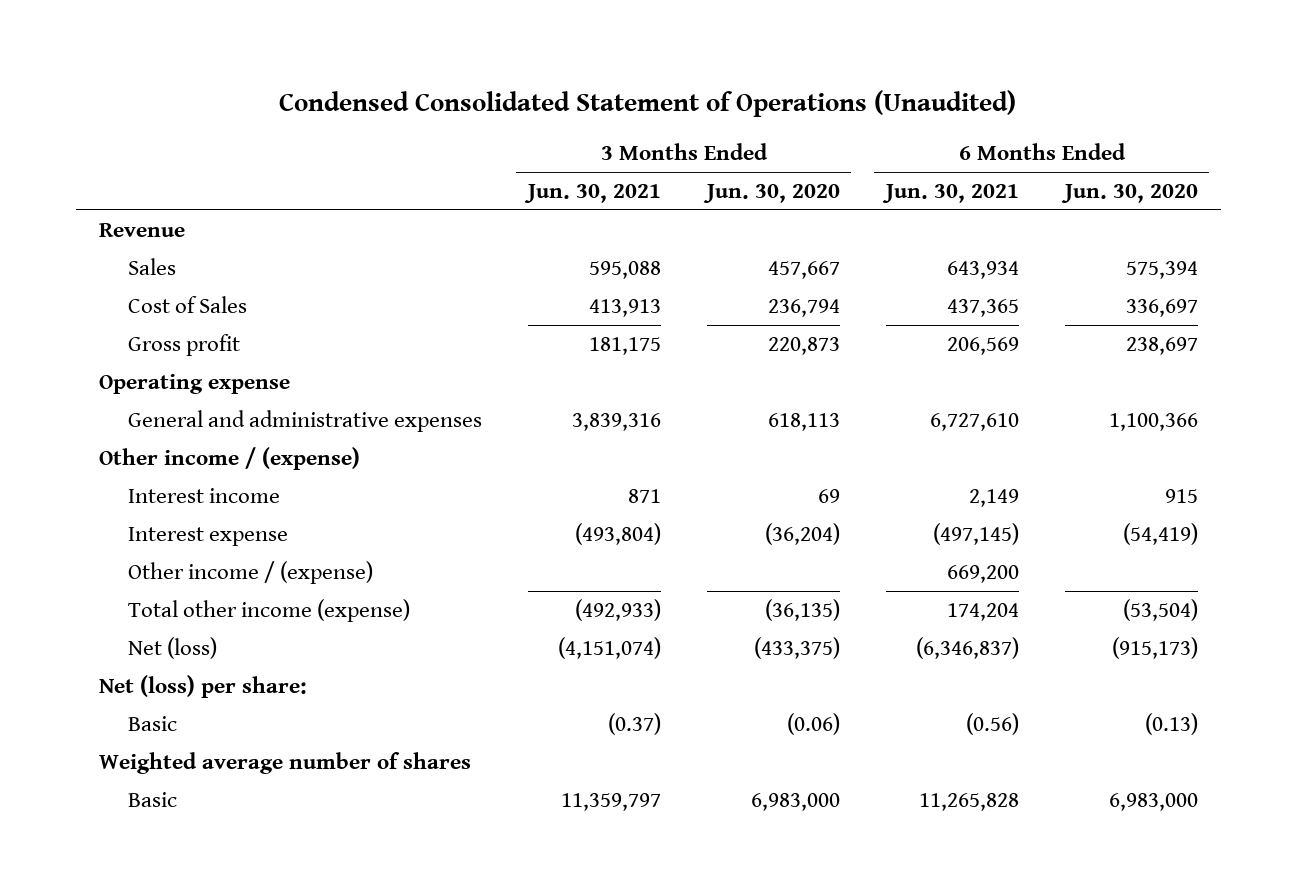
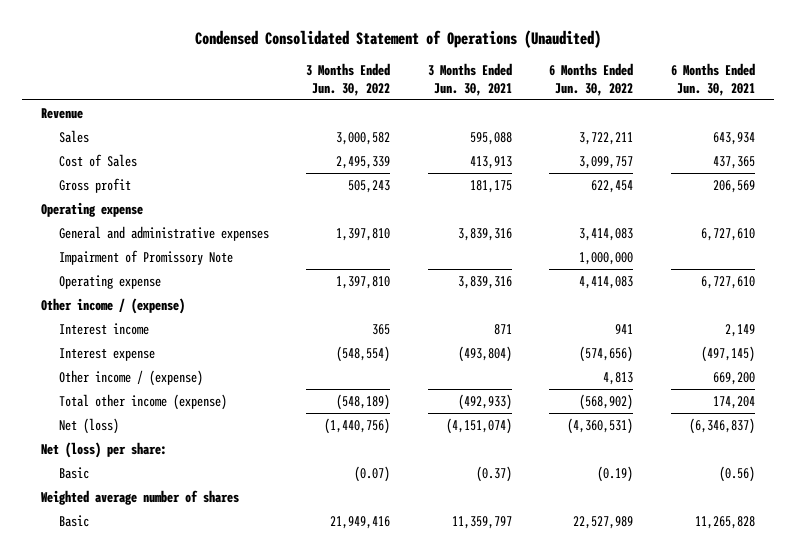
[702,184,840,204] Jun. 30, 2020 -> none
[1060,184,1198,204] Jun. 30, 2020 -> none
none -> [306,63,391,96] 3 Months Ended Jun. 30, 2022
none -> [549,63,634,96] 6 Months Ended Jun. 30, 2022
none -> [58,250,233,266] Impairment of Promissory Note
none -> [58,275,161,290] Operating expense

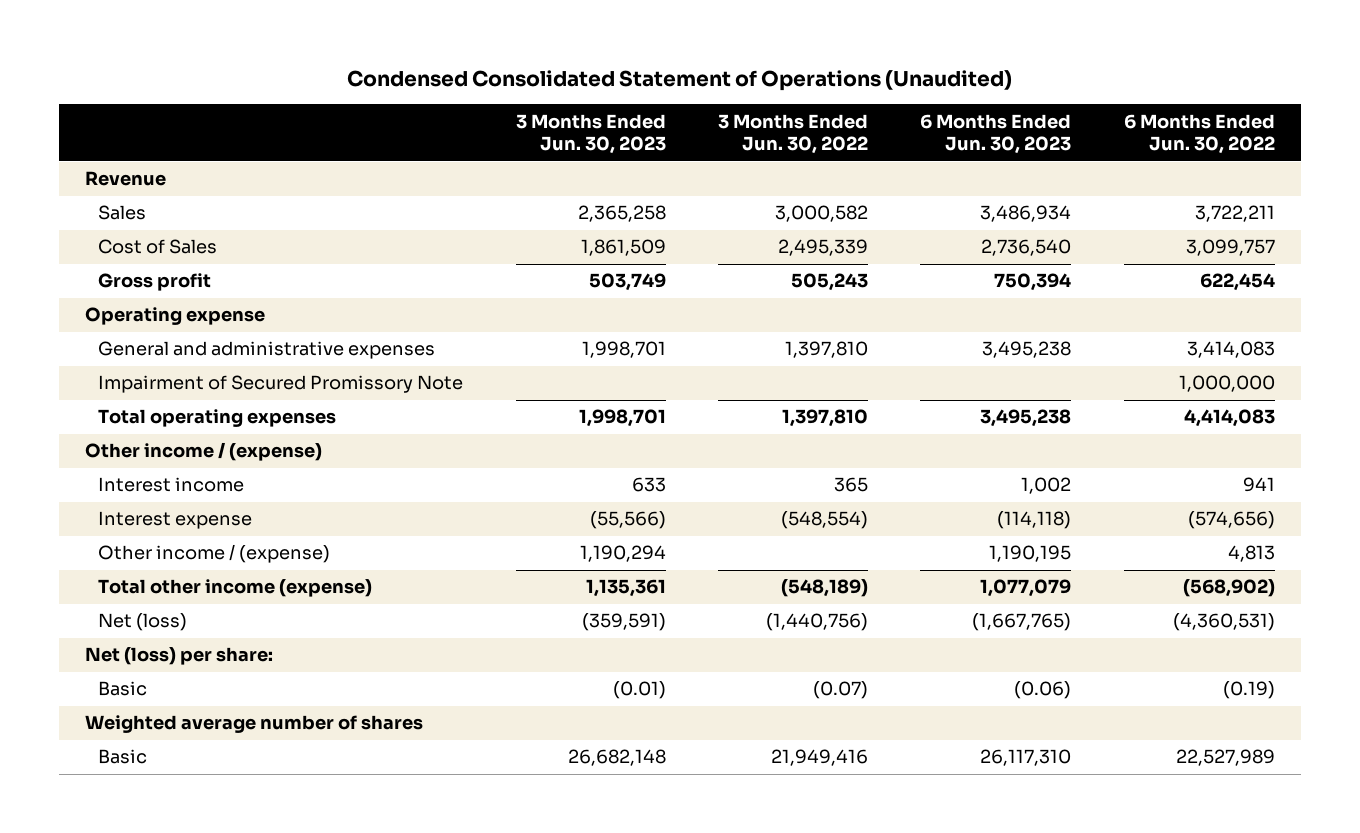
[427,63,512,96] 3 Months Ended Jun. 30, 2021 -> none
[670,63,755,96] 6 Months Ended Jun. 30, 2021 -> none
none -> [515,113,666,155] 3 Months Ended Jun. 30, 2023
none -> [920,113,1072,155] 6 Months Ended Jun. 30, 2023
[58,250,233,266] Impairment of Promissory Note -> [98,375,464,394] Impairment of Secured Promissory Note
[58,275,161,290] Operating expense -> [98,409,337,428] Total operating expenses

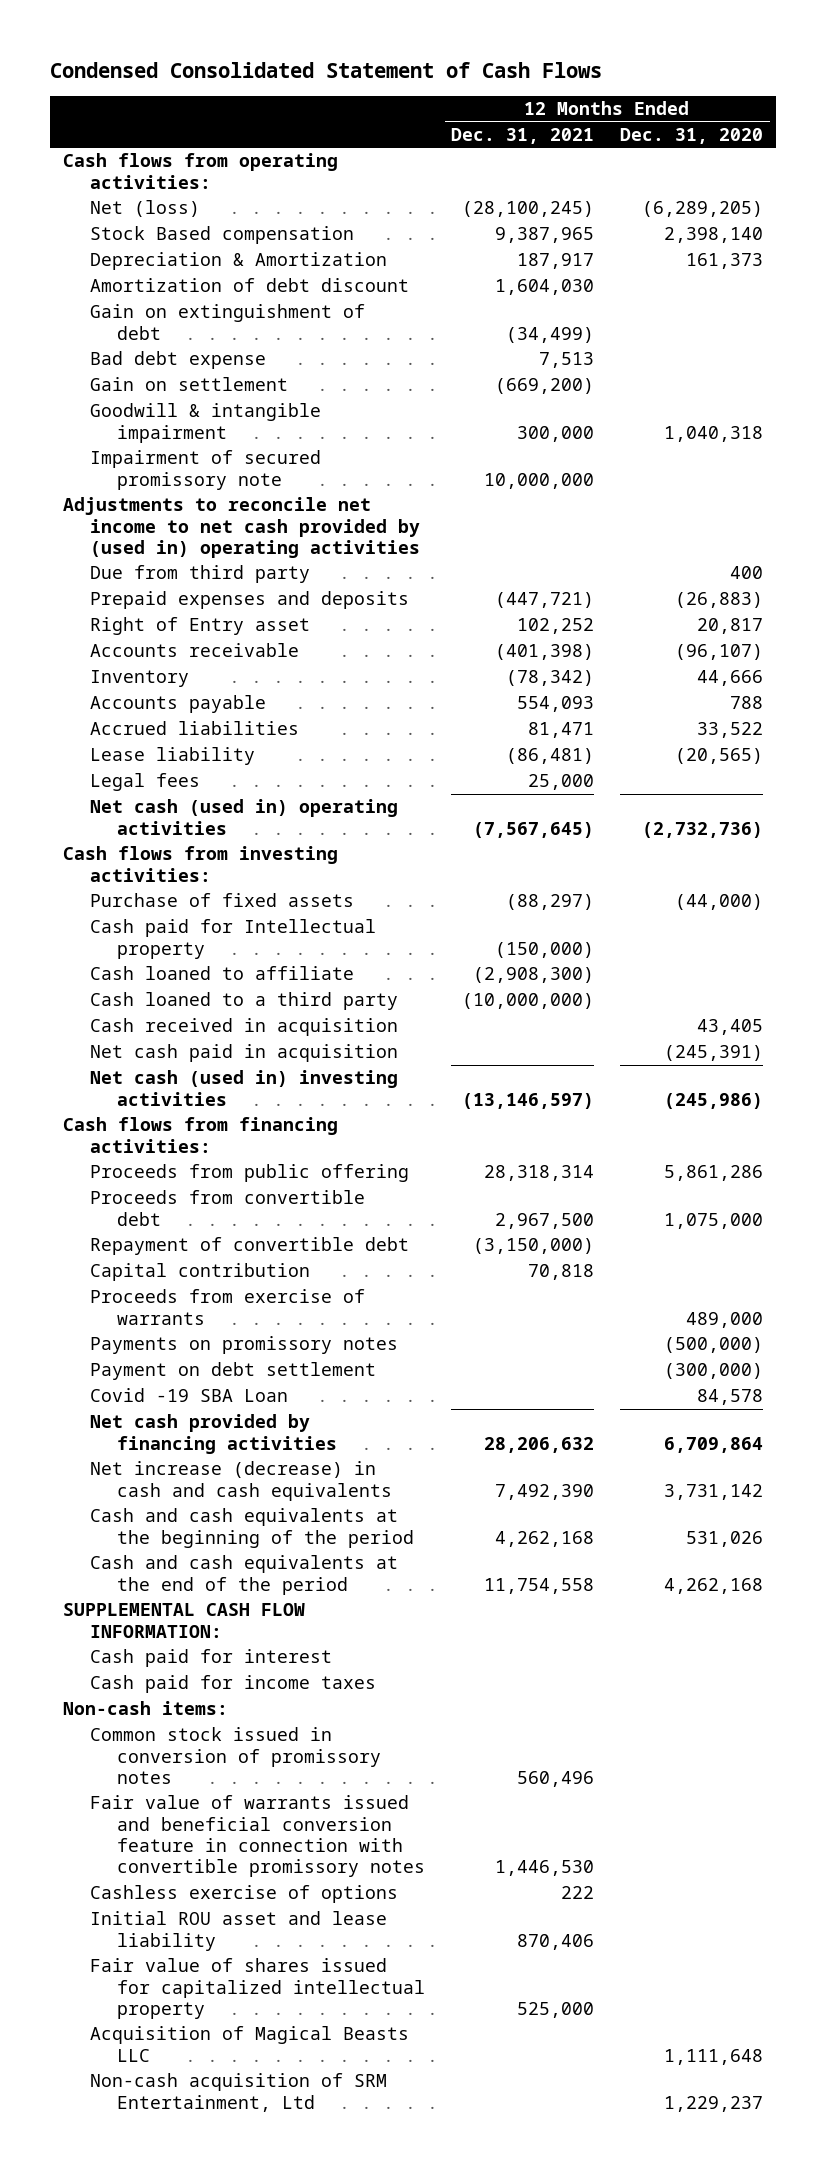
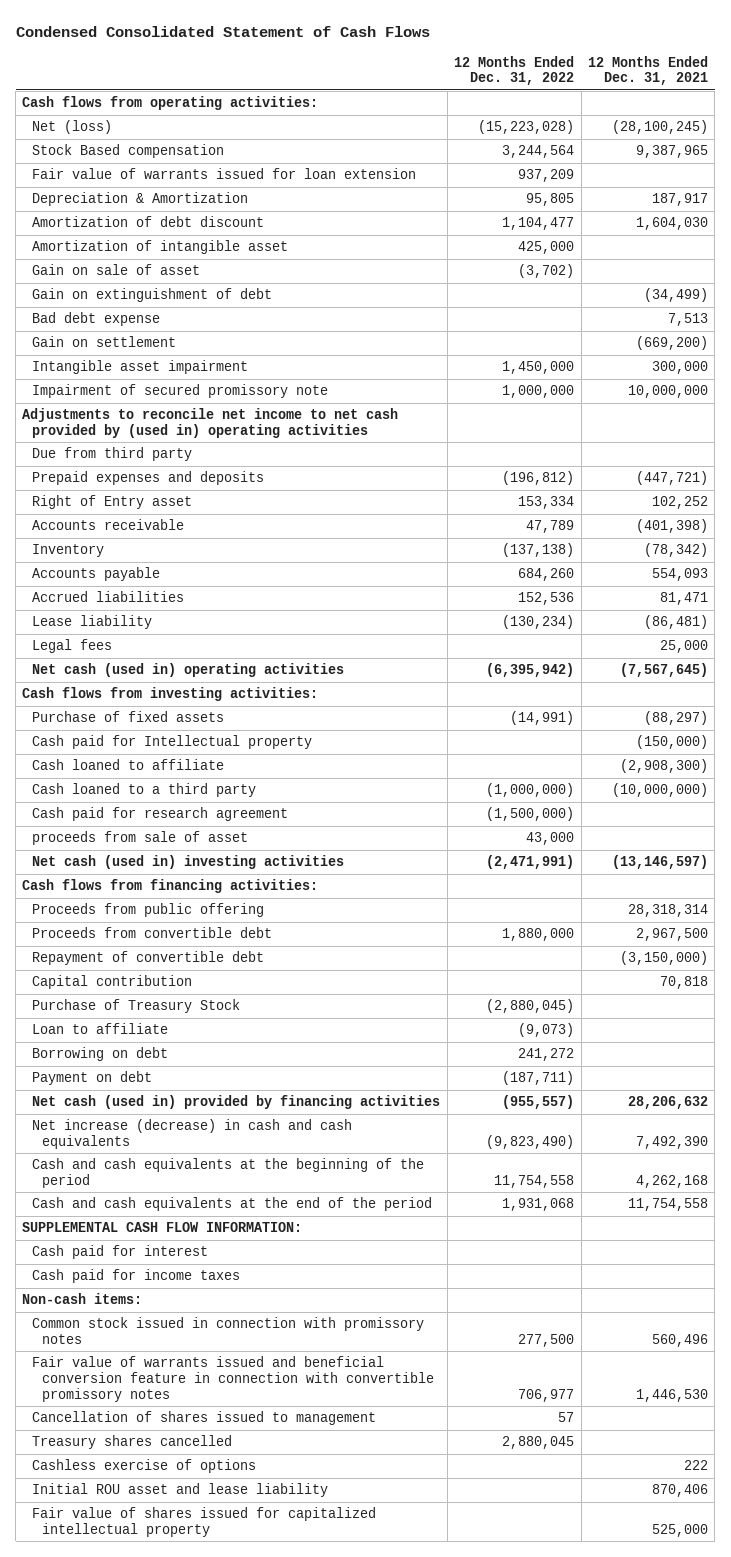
[620,127,764,144] Dec. 31, 2020 -> none
none -> [454,55,575,86] 12 Months Ended Dec. 31, 2022
none -> [32,168,417,180] Fair value of warrants issued for loan extension
none -> [32,240,289,255] Amortization of intangible asset
none -> [32,264,201,276] Gain on sale of asset
[90,403,322,443] Goodwill & intangible impairment -> [32,360,249,375] Intangible asset impairment
[90,1018,399,1037] Cash received in acquisition -> none
[90,1044,399,1063] Net cash paid in acquisition -> none
none -> [32,807,289,822] Cash paid for research agreement
none -> [32,831,249,846] proceeds from sale of asset
[90,1289,366,1325] Proceeds from exercise of warrants -> none
[90,1336,399,1355] Payments on promissory notes -> none
[90,1388,289,1403] Covid -19 SBA Loan -> none
none -> [32,999,241,1014] Purchase of Treasury Stock
none -> [32,1023,169,1035] Loan to affiliate
none -> [32,1047,169,1062] Borrowing on debt
[90,1362,377,1381] Payment on debt settlement -> [32,1071,153,1086] Payment on debt
[90,1414,338,1454] Net cash provided by financing activities -> [32,1095,441,1110] Net cash (used in) provided by financing activities
[90,1727,382,1784] Common stock issued in conversion of promissory notes -> [32,1317,425,1345] Common stock issued in connection with promissory notes
none -> [32,1411,377,1426] Cancellation of shares issued to management
none -> [32,1435,233,1450] Treasury shares cancelled
[90,2026,410,2062] Acquisition of Magical Beasts LLC -> none
[90,2073,388,2112] Non-cash acquisition of SRM Entertainment, Ltd -> none

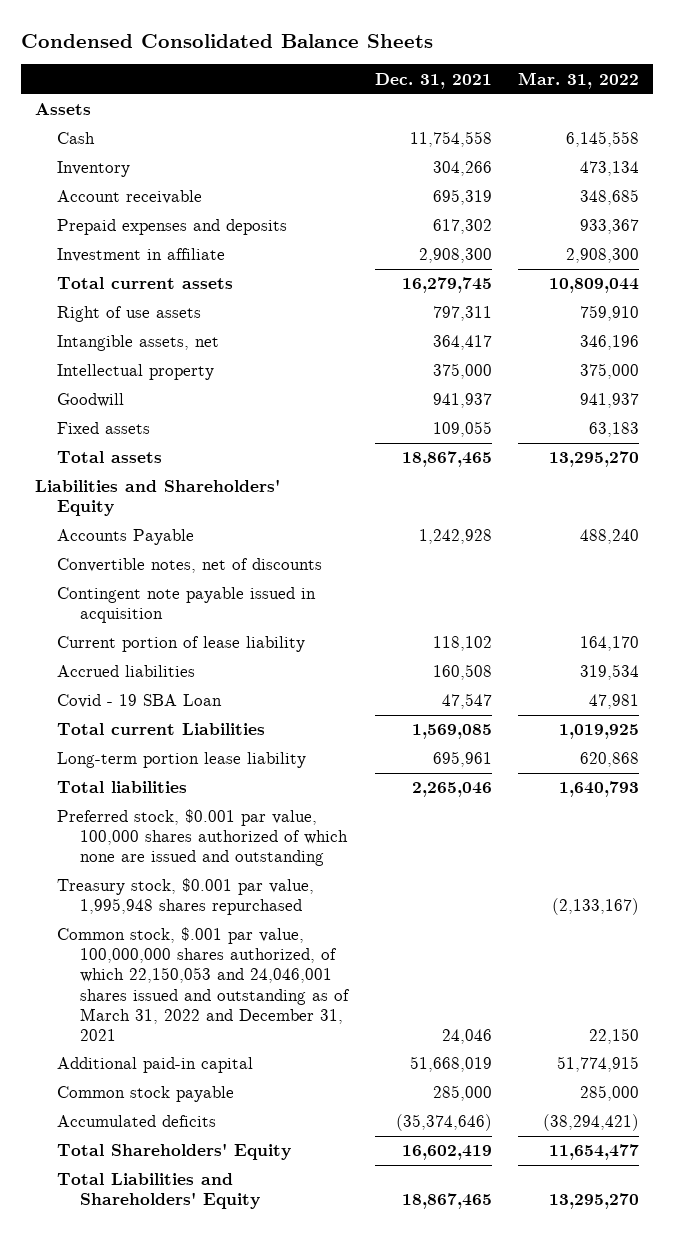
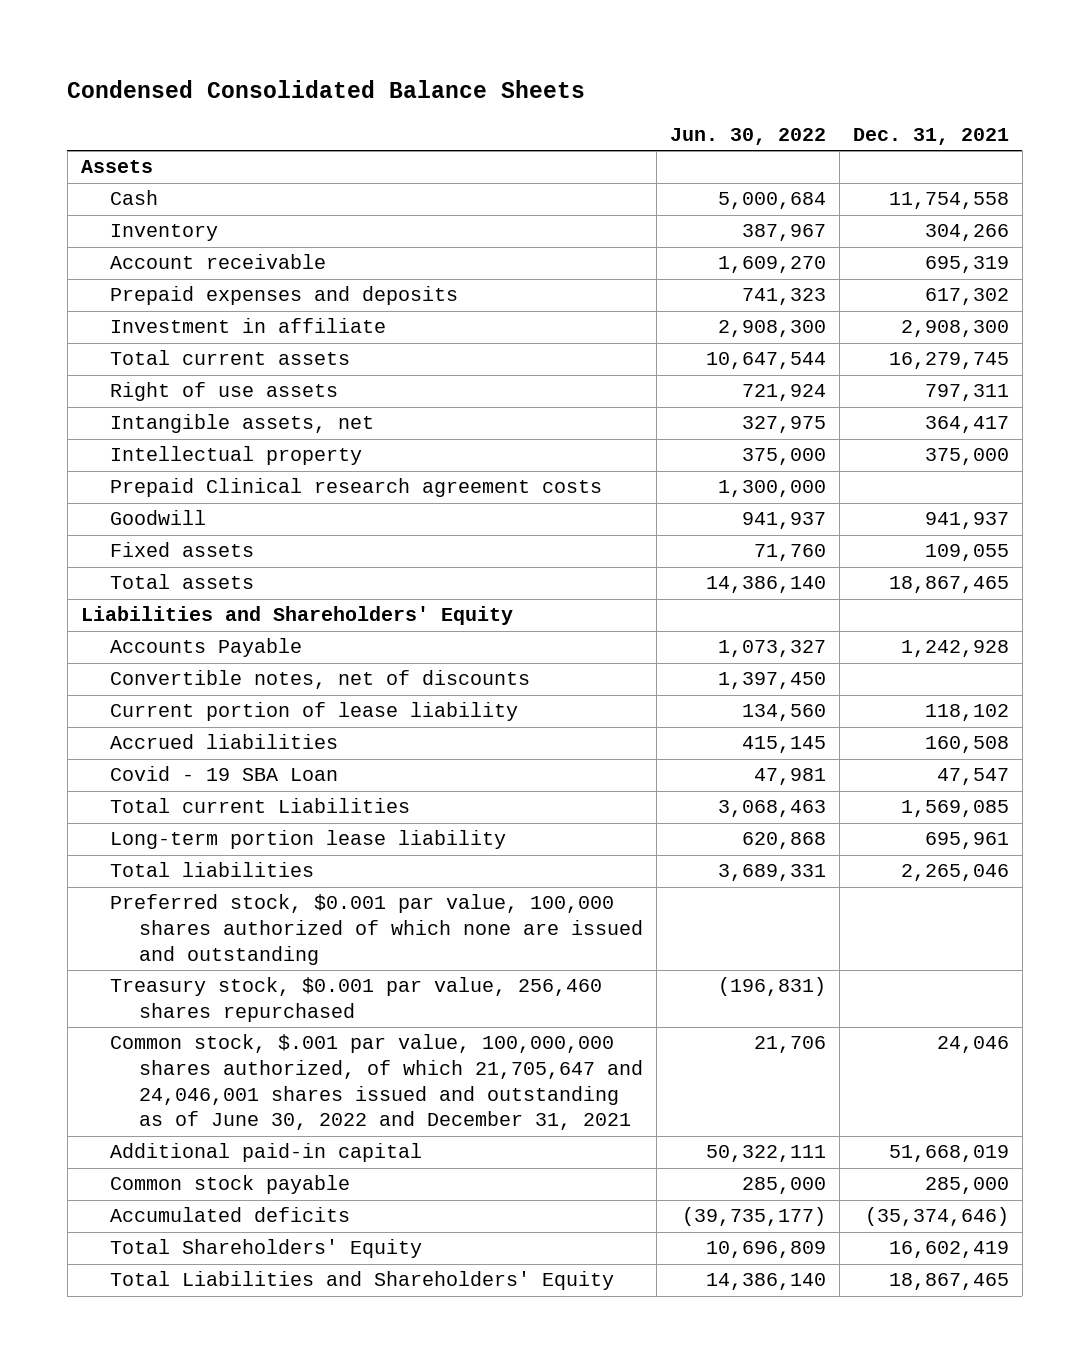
[518,71,640,89] Mar. 31, 2022 -> none
none -> [670,127,827,145] Jun. 30, 2022
none -> [109,478,602,498] Prepaid Clinical research agreement costs
[57,587,317,624] Contingent note payable issued in acquisition -> none
[57,878,315,916] Treasury stock, $0.001 par value, 1,995,948 shares repurchased -> [109,977,602,1023] Treasury stock, $0.001 par value, 256,460 shares repurchased
[57,927,351,1041] Common stock, $.001 par value, 100,000,000 shares authorized, of which 22,150,053 and 24,046,001 shares issued and outstanding as of March 31, 2022 and December 31, 2021 -> [109,1034,644,1131] Common stock, $.001 par value, 100,000,000 shares authorized, of which 21,705,647 and 24,046,001 shares issued and outstanding as of June 30, 2022 and December 31, 2021

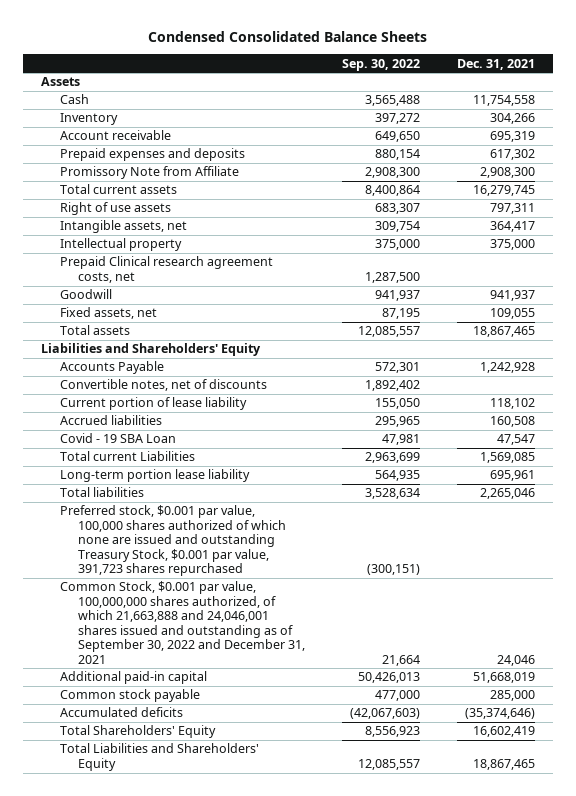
[670,127,827,145] Jun. 30, 2022 -> none
none -> [341,58,420,71] Sep. 30, 2022
[109,318,386,334] Investment in affiliate -> [59,166,239,180] Promissory Note from Affiliate
[109,478,602,498] Prepaid Clinical research agreement costs -> [59,256,273,283] Prepaid Clinical research agreement costs, net
[109,542,254,558] Fixed assets -> [59,307,157,320] Fixed assets, net
[109,894,644,965] Preferred stock, $0.001 par value, 100,000 shares authorized of which none are issued and outstanding -> none
[109,977,602,1023] Treasury stock, $0.001 par value, 256,460 shares repurchased -> [59,505,287,577] Preferred stock, $0.001 par value, 100,000 shares authorized of which none are issued and outstanding Treasury Stock, $0.001 par value, 391,723 shares repurchased
[109,1034,644,1131] Common stock, $.001 par value, 100,000,000 shares authorized, of which 21,705,647 and 24,046,001 shares issued and outstanding as of June 30, 2022 and December 31, 2021 -> [59,581,306,664] Common Stock, $0.001 par value, 100,000,000 shares authorized, of which 21,663,888 and 24,046,001 shares issued and outstanding as of September 30, 2022 and December 31, 2021

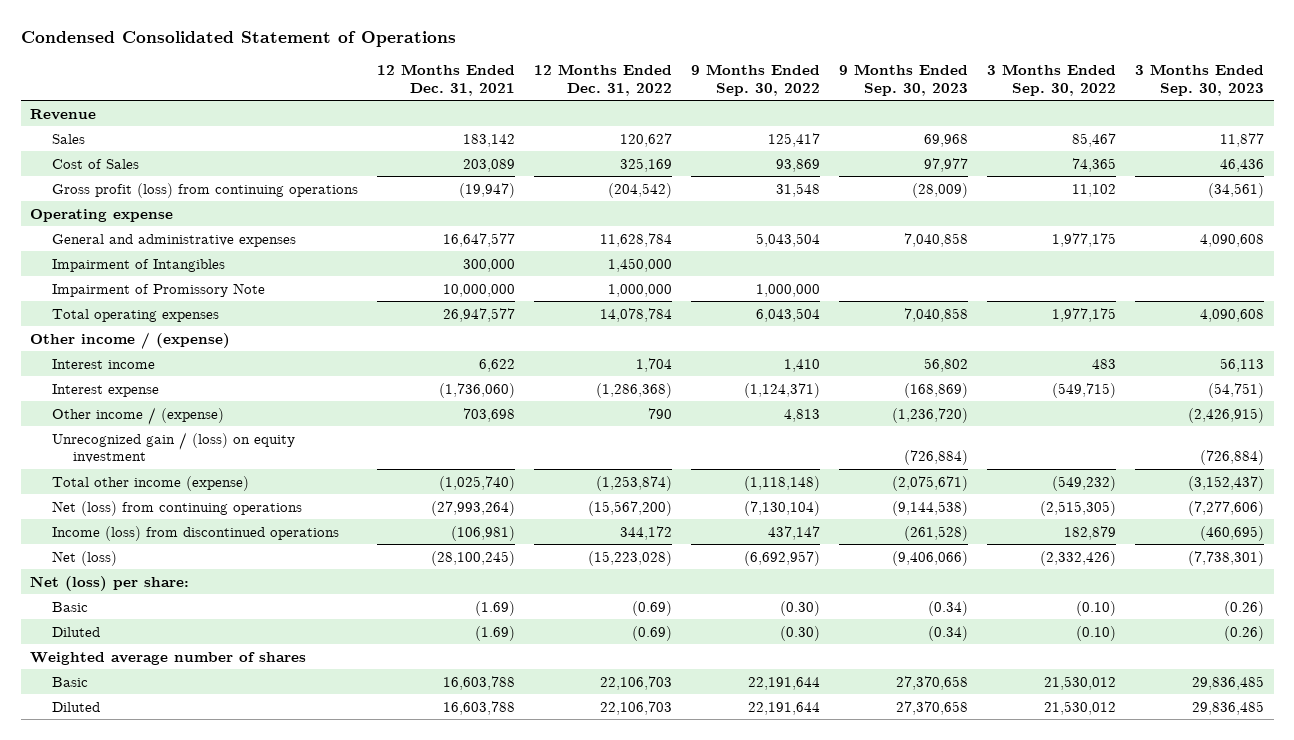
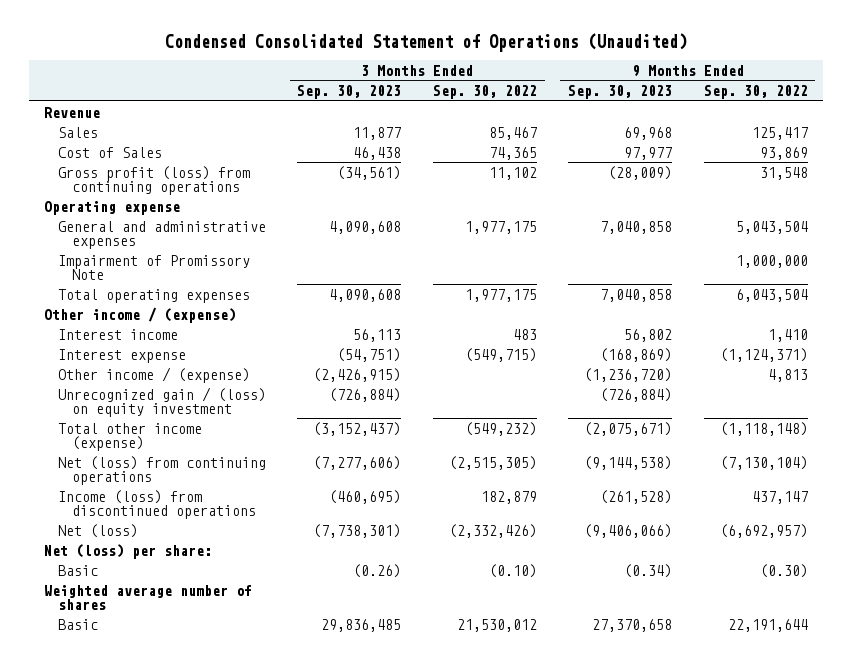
[20,31,456,48] Condensed Consolidated Statement of Operations -> [164,32,687,52] Condensed Consolidated Statement of Operations (Unaudited)
[376,64,515,96] 12 Months Ended Dec. 31, 2021 -> none
[533,64,672,96] 12 Months Ended Dec. 31, 2022 -> none
[1220,158,1265,172] 46,436 -> [353,146,402,160] 46,438
[51,258,225,272] Impairment of Intangibles -> none
[51,626,100,637] Diluted -> none
[51,701,100,712] Diluted -> none

